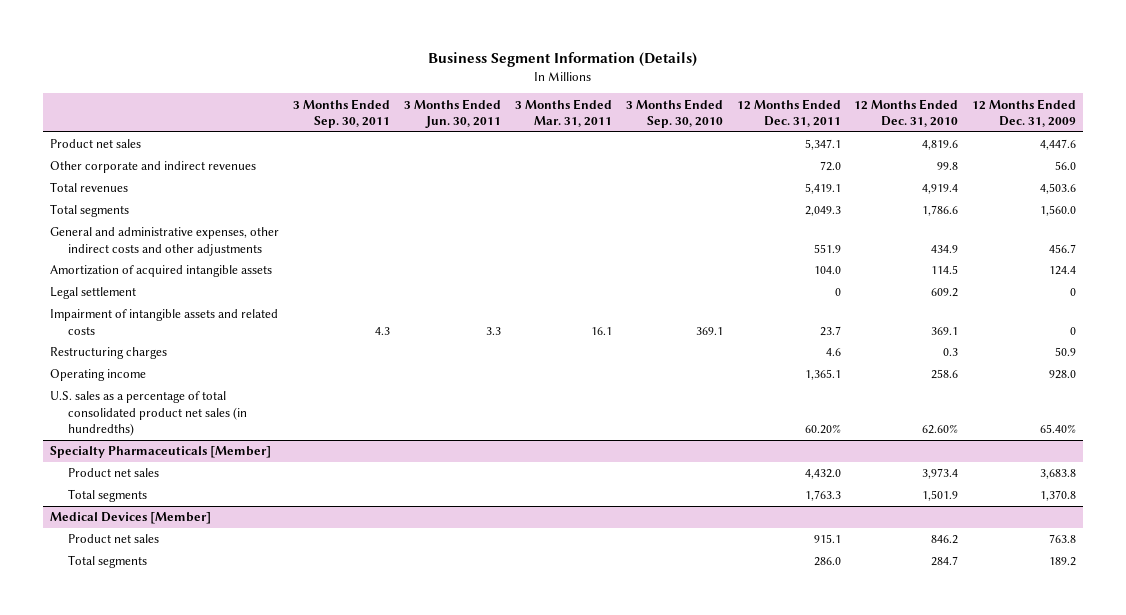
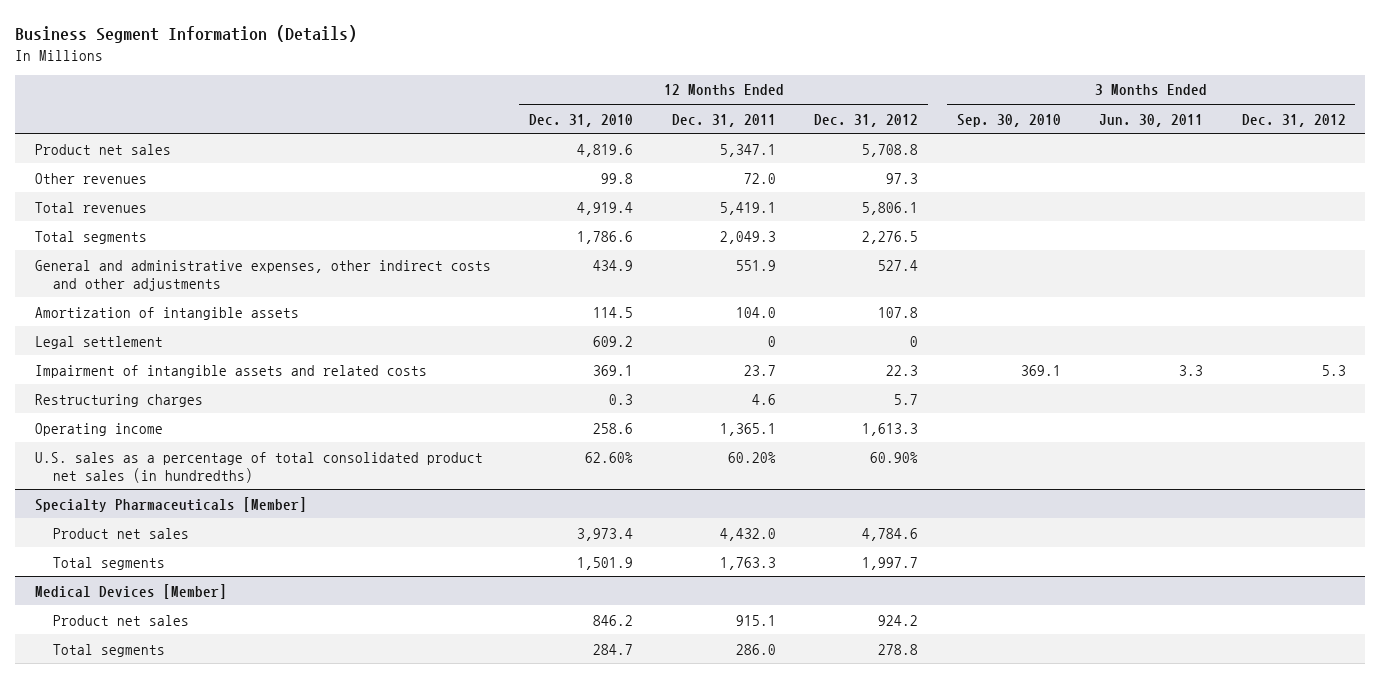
[292,98,390,129] 3 Months Ended Sep. 30, 2011 -> none
[514,98,612,128] 3 Months Ended Mar. 31, 2011 -> none
[972,98,1077,128] 12 Months Ended Dec. 31, 2009 -> none
none -> [814,113,919,127] Dec. 31, 2012
none -> [1241,113,1346,127] Dec. 31, 2012
[49,161,256,174] Other corporate and indirect revenues -> [34,172,147,184] Other revenues
[49,265,272,278] Amortization of acquired intangible assets -> [34,306,299,320] Amortization of intangible assets

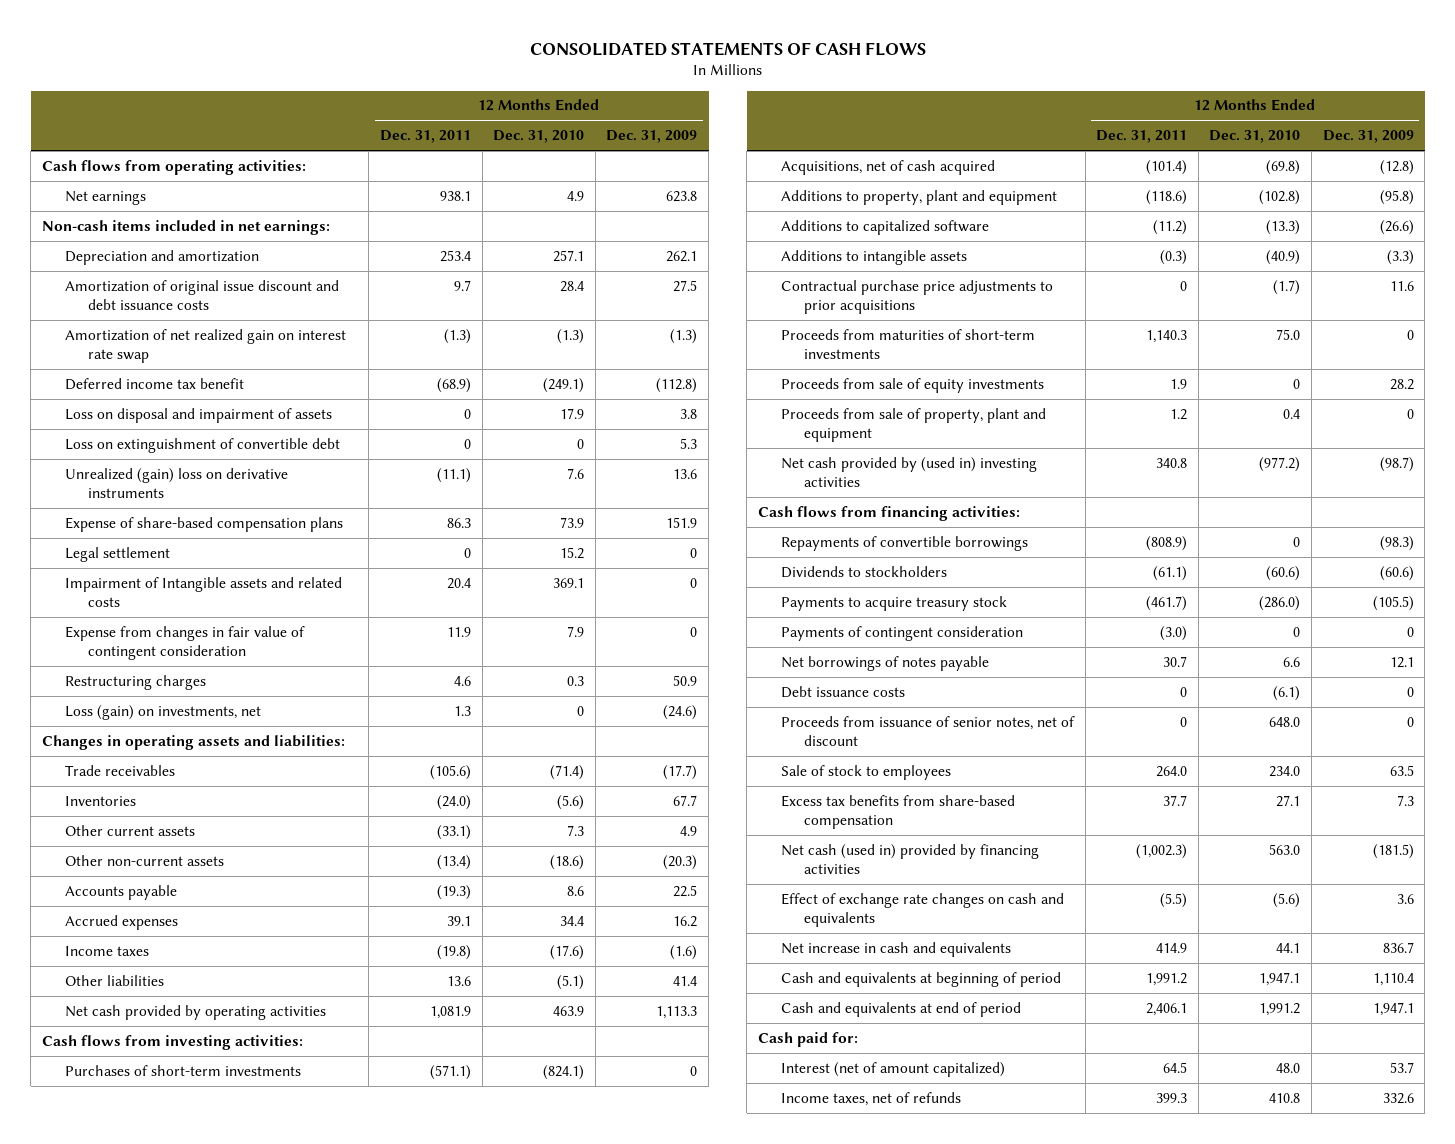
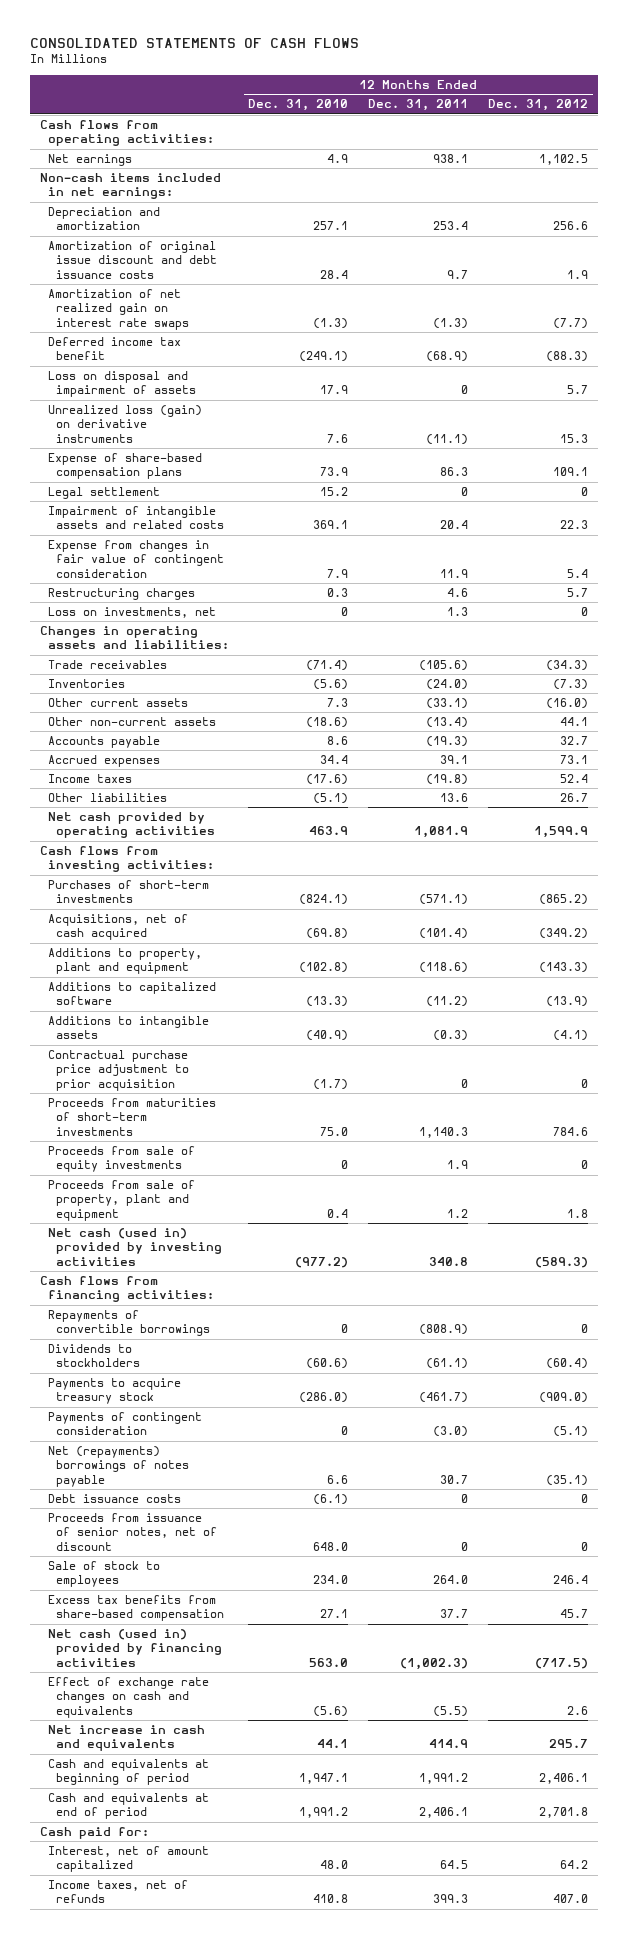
[606,130,698,144] Dec. 31, 2009 -> none
none -> [487,99,588,112] Dec. 31, 2012
[64,328,346,364] Amortization of net realized gain on interest rate swap -> [47,289,189,330] Amortization of net realized gain on interest rate swaps
[64,437,340,453] Loss on extinguishment of convertible debt -> none
[64,467,288,499] Unrealized (gain) loss on derivative instruments -> [47,405,202,443] Unrealized loss (gain) on derivative instruments
[64,576,342,608] Impairment of Intangible assets and related costs -> [47,506,224,530] Impairment of intangible assets and related costs
[64,704,261,720] Loss (gain) on investments, net -> [47,607,216,619] Loss on investments, net
[780,279,1053,315] Contractual purchase price adjustments to prior acquisitions -> [47,1050,189,1091] Contractual purchase price adjustment to prior acquisition
[780,456,1037,488] Net cash provided by (used in) investing activities -> [47,1228,222,1266] Net cash (used in) provided by investing activities
[780,655,989,671] Net borrowings of notes payable -> [47,1446,189,1487] Net (repayments) borrowings of notes payable
[780,1061,1005,1077] Interest (net of amount capitalized) -> [47,1846,209,1873] Interest, net of amount capitalized

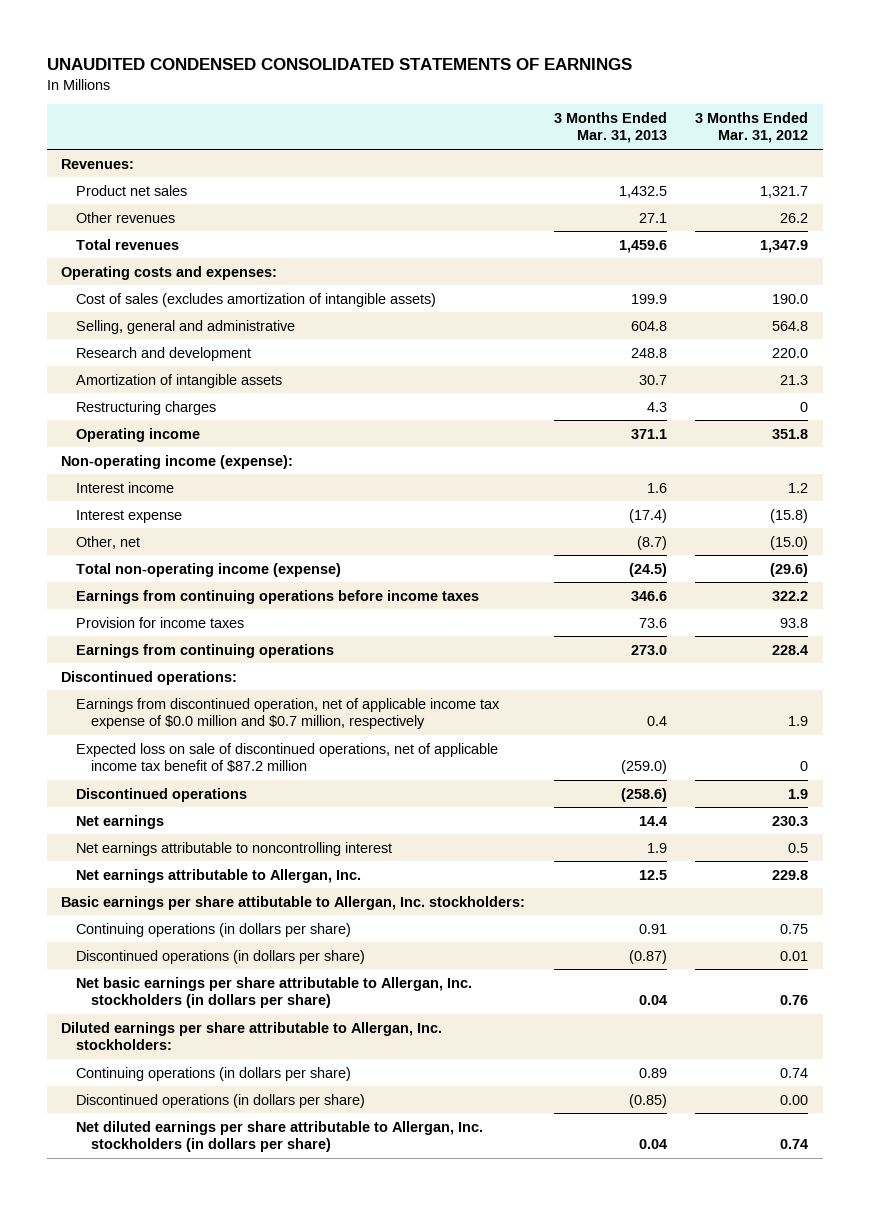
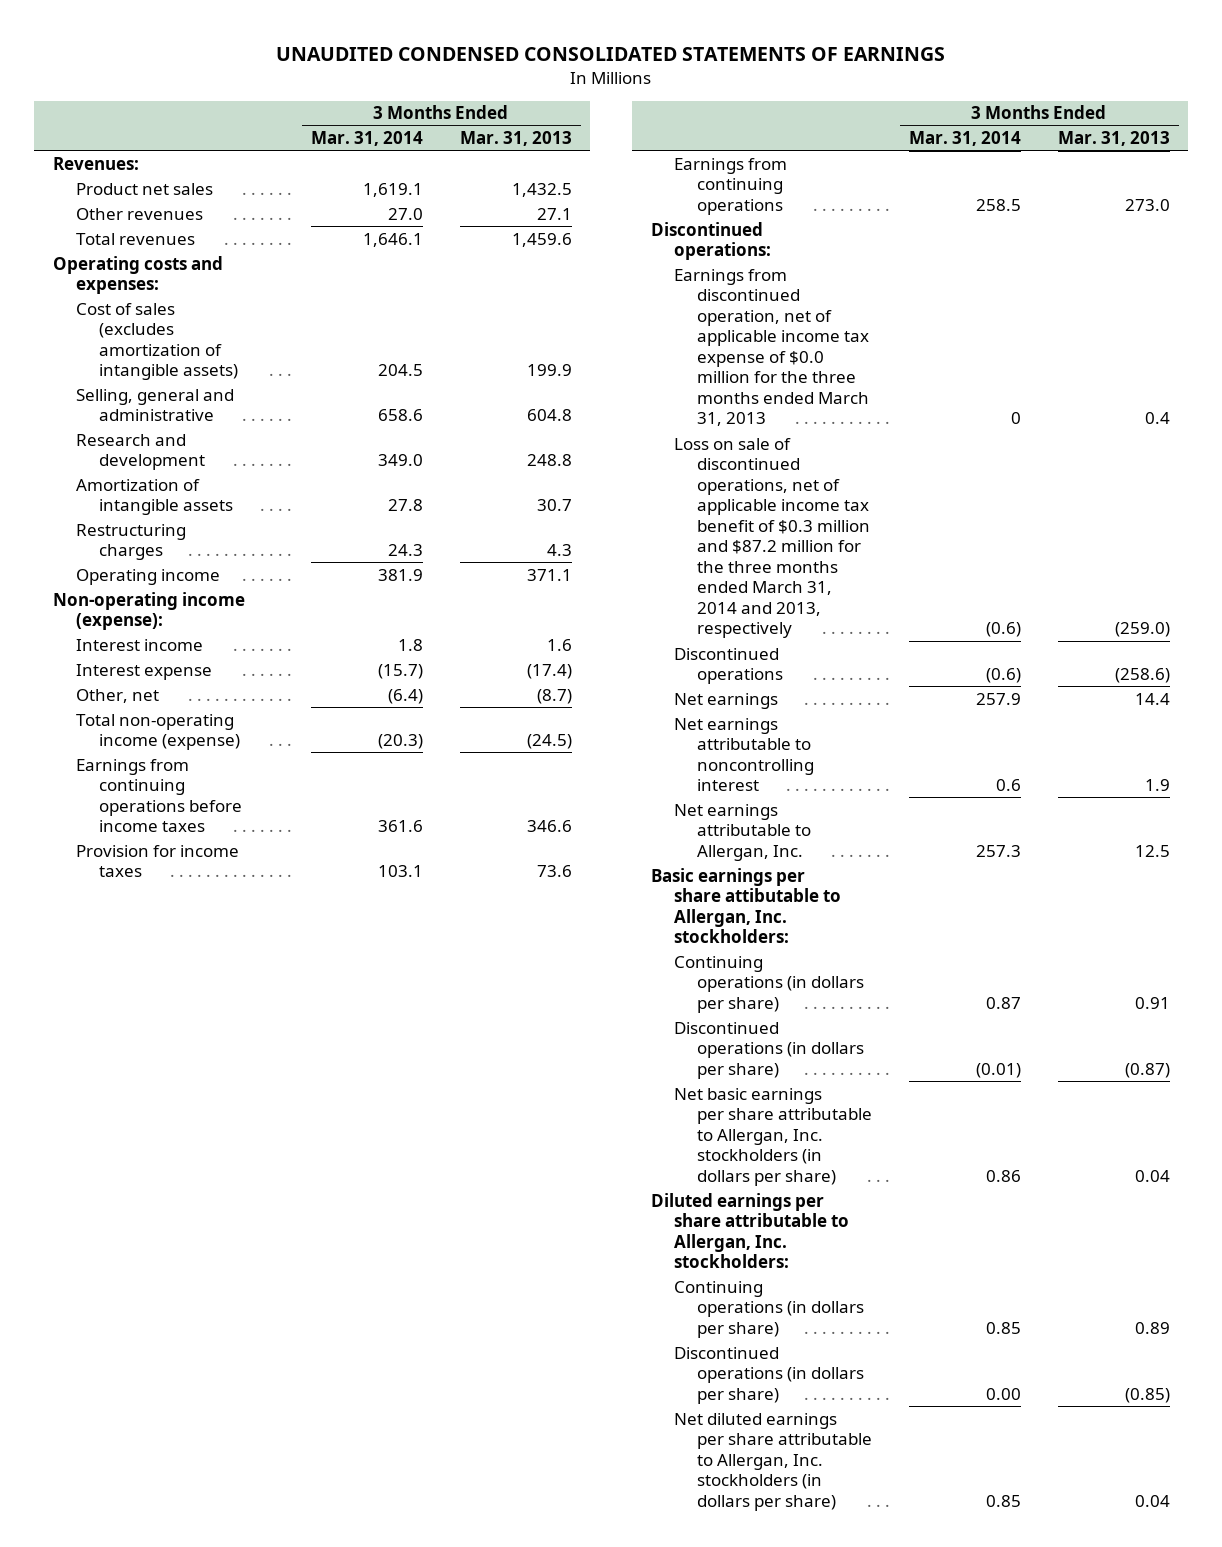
[695,111,809,144] 3 Months Ended Mar. 31, 2012 -> none
none -> [310,130,423,146] Mar. 31, 2014
[76,697,501,730] Earnings from discontinued operation, net of applicable income tax expense of $0.0 million and $0.7 million, respectively -> [673,268,869,427] Earnings from discontinued operation, net of applicable income tax expense of $0.0 million for the three months ended March 31, 2013
[76,742,499,773] Expected loss on sale of discontinued operations, net of applicable income tax benefit of $87.2 million -> [673,437,870,639] Loss on sale of discontinued operations, net of applicable income tax benefit of $0.3 million and $87.2 million for the three months ended March 31, 2014 and 2013, respectively

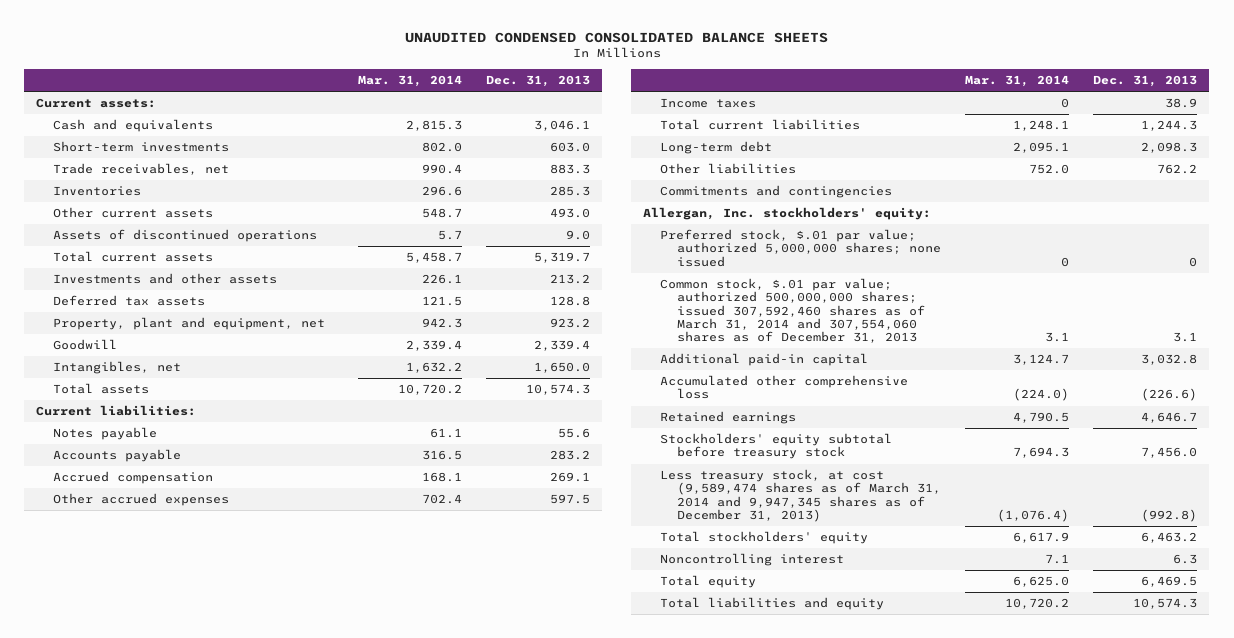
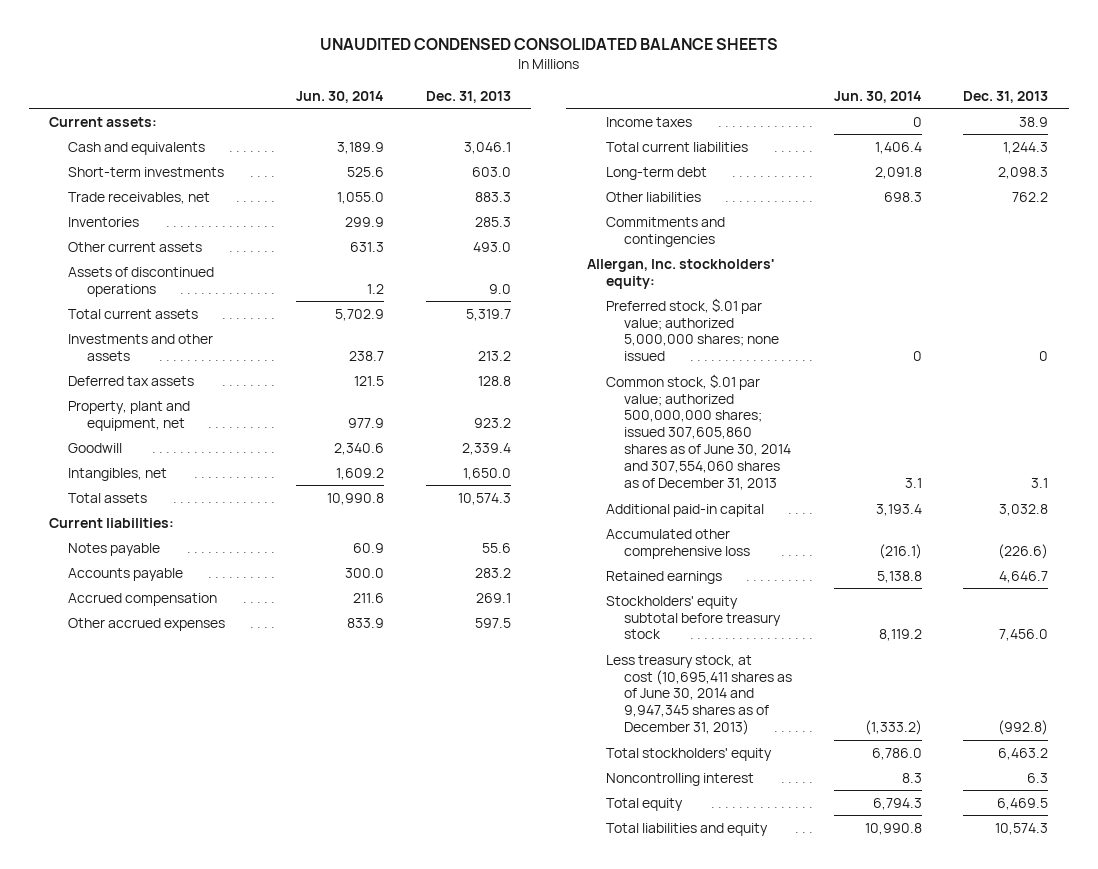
[358,74,463,87] Mar. 31, 2014 -> none
none -> [296,90,385,103] Jun. 30, 2014
[660,278,926,343] Common stock, $.01 par value; authorized 500,000,000 shares; issued 307,592,460 shares as of March 31, 2014 and 307,554,060 shares as of December 31, 2013 -> [605,373,792,491] Common stock, $.01 par value; authorized 500,000,000 shares; issued 307,605,860 shares as of June 30, 2014 and 307,554,060 shares as of December 31, 2013
[660,469,942,522] Less treasury stock, at cost (9,589,474 shares as of March 31, 2014 and 9,947,345 shares as of December 31, 2013) -> [605,654,793,736] Less treasury stock, at cost (10,695,411 shares as of June 30, 2014 and 9,947,345 shares as of December 31, 2013)

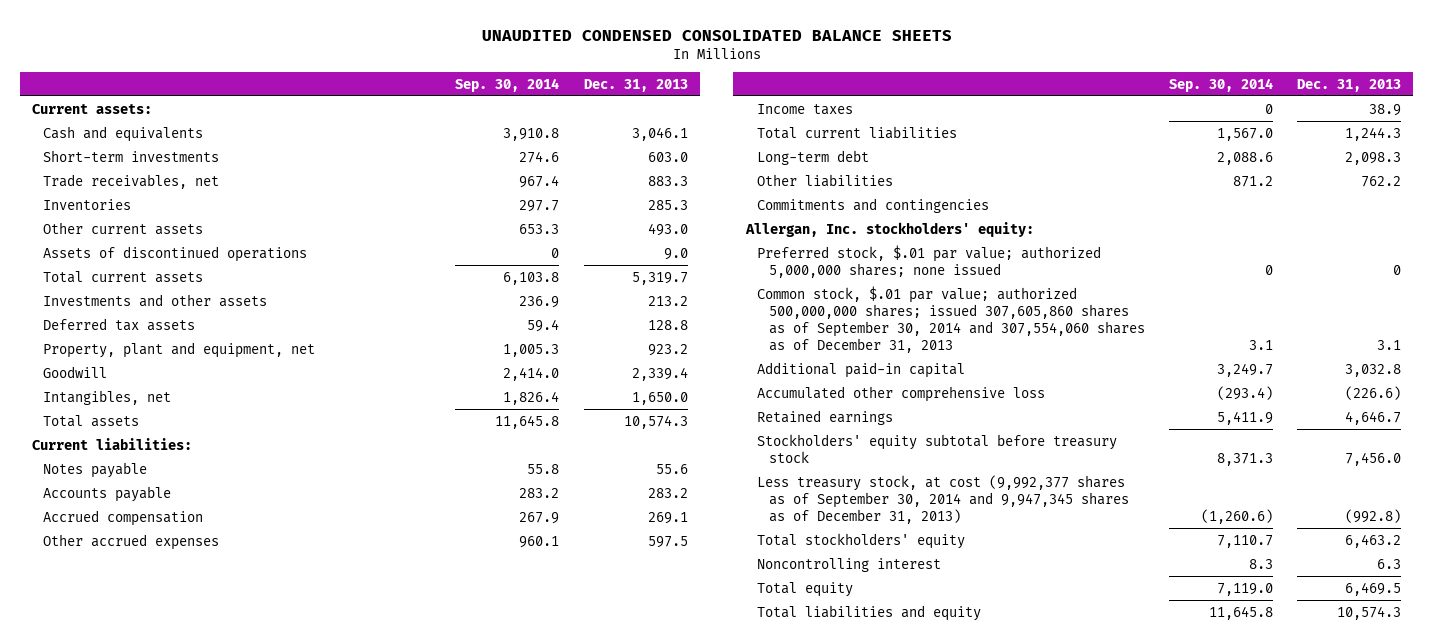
[296,90,385,103] Jun. 30, 2014 -> none
none -> [455,77,560,92] Sep. 30, 2014
[605,373,792,491] Common stock, $.01 par value; authorized 500,000,000 shares; issued 307,605,860 shares as of June 30, 2014 and 307,554,060 shares as of December 31, 2013 -> [757,285,1145,354] Common stock, $.01 par value; authorized 500,000,000 shares; issued 307,605,860 shares as of September 30, 2014 and 307,554,060 shares as of December 31, 2013
[605,654,793,736] Less treasury stock, at cost (10,695,411 shares as of June 30, 2014 and 9,947,345 shares as of December 31, 2013) -> [757,474,1129,524] Less treasury stock, at cost (9,992,377 shares as of September 30, 2014 and 9,947,345 shares as of December 31, 2013)

